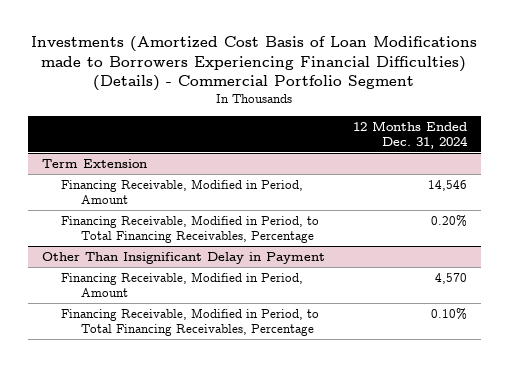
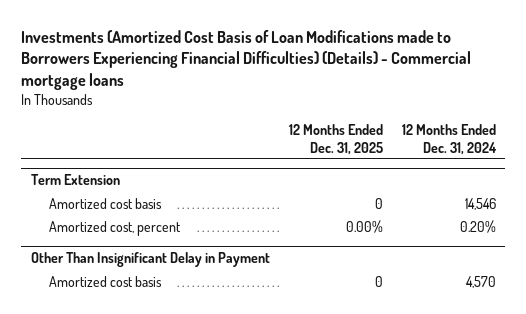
[31,36,478,92] Investments (Amortized Cost Basis of Loan Modifications made to Borrowers Experiencing Financial Difficulties) (Details) - Commercial Portfolio Segment -> [21,29,472,90] Investments (Amortized Cost Basis of Loan Modifications made to Borrowers Experiencing Financial Difficulties) (Details) - Commercial mortgage loans
none -> [288,123,383,155] 12 Months Ended Dec. 31, 2025
[61,178,304,204] Financing Receivable, Modified in Period, Amount -> [49,197,163,209] Amortized cost basis
[61,214,320,243] Financing Receivable, Modified in Period, to Total Financing Receivables, Percentage -> [49,220,182,236] Amortized cost, percent
[61,307,320,336] Financing Receivable, Modified in Period, to Total Financing Receivables, Percentage -> none
[61,271,304,297] Financing Receivable, Modified in Period, Amount -> [49,275,163,287] Amortized cost basis

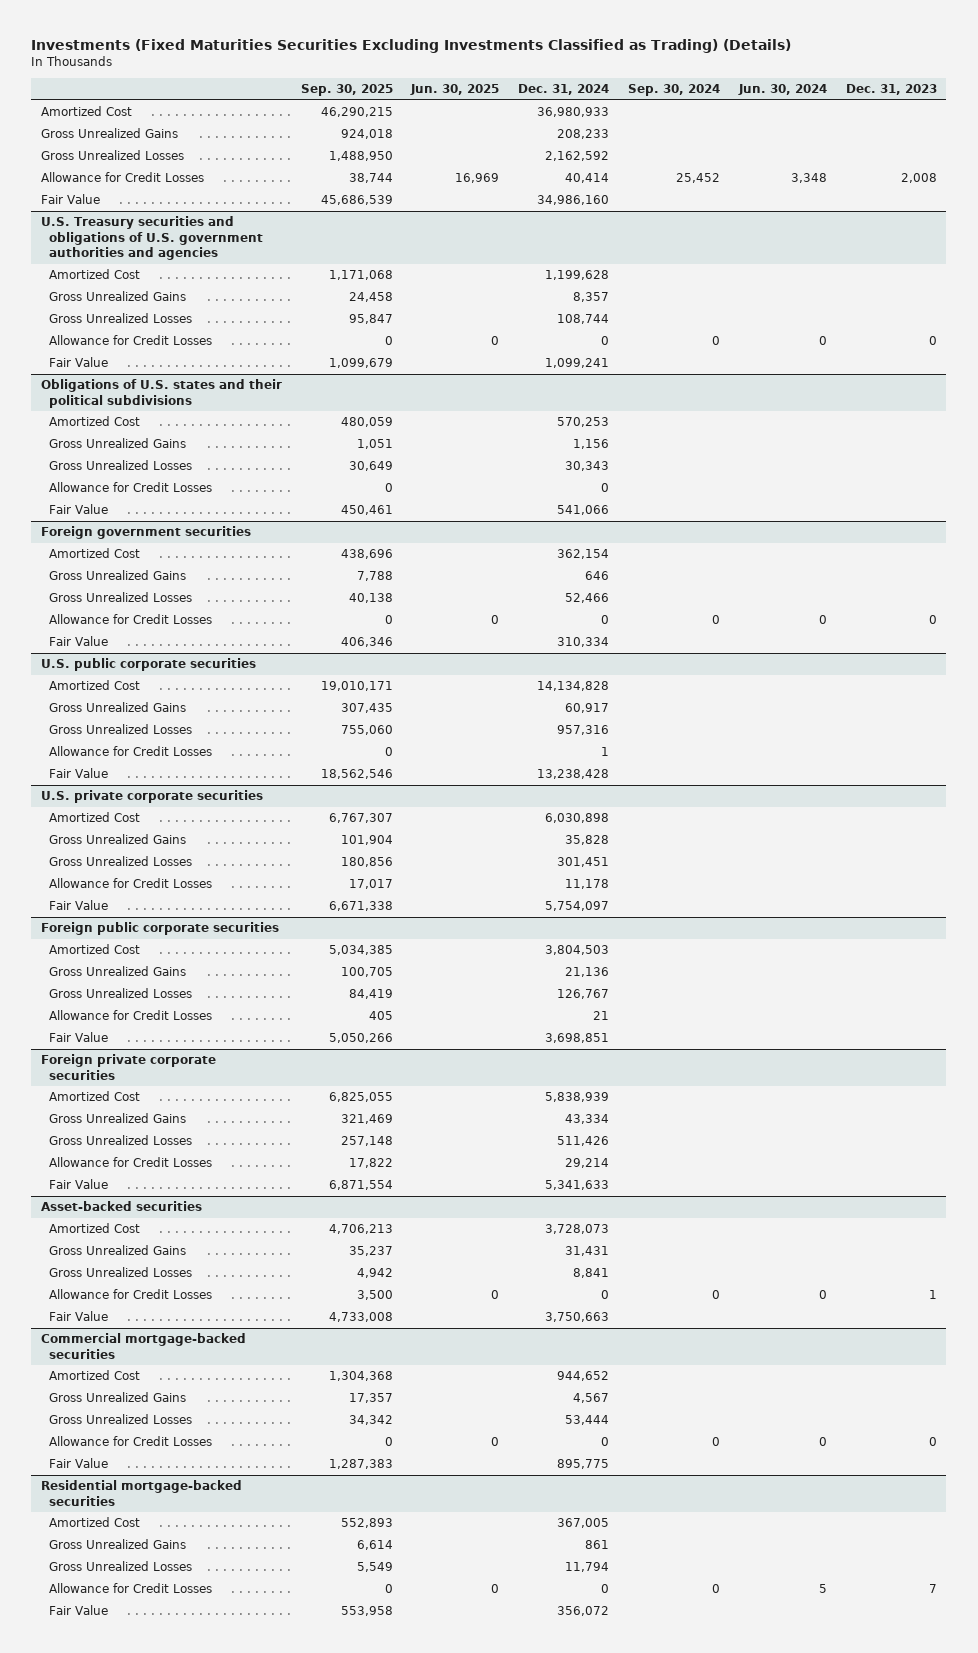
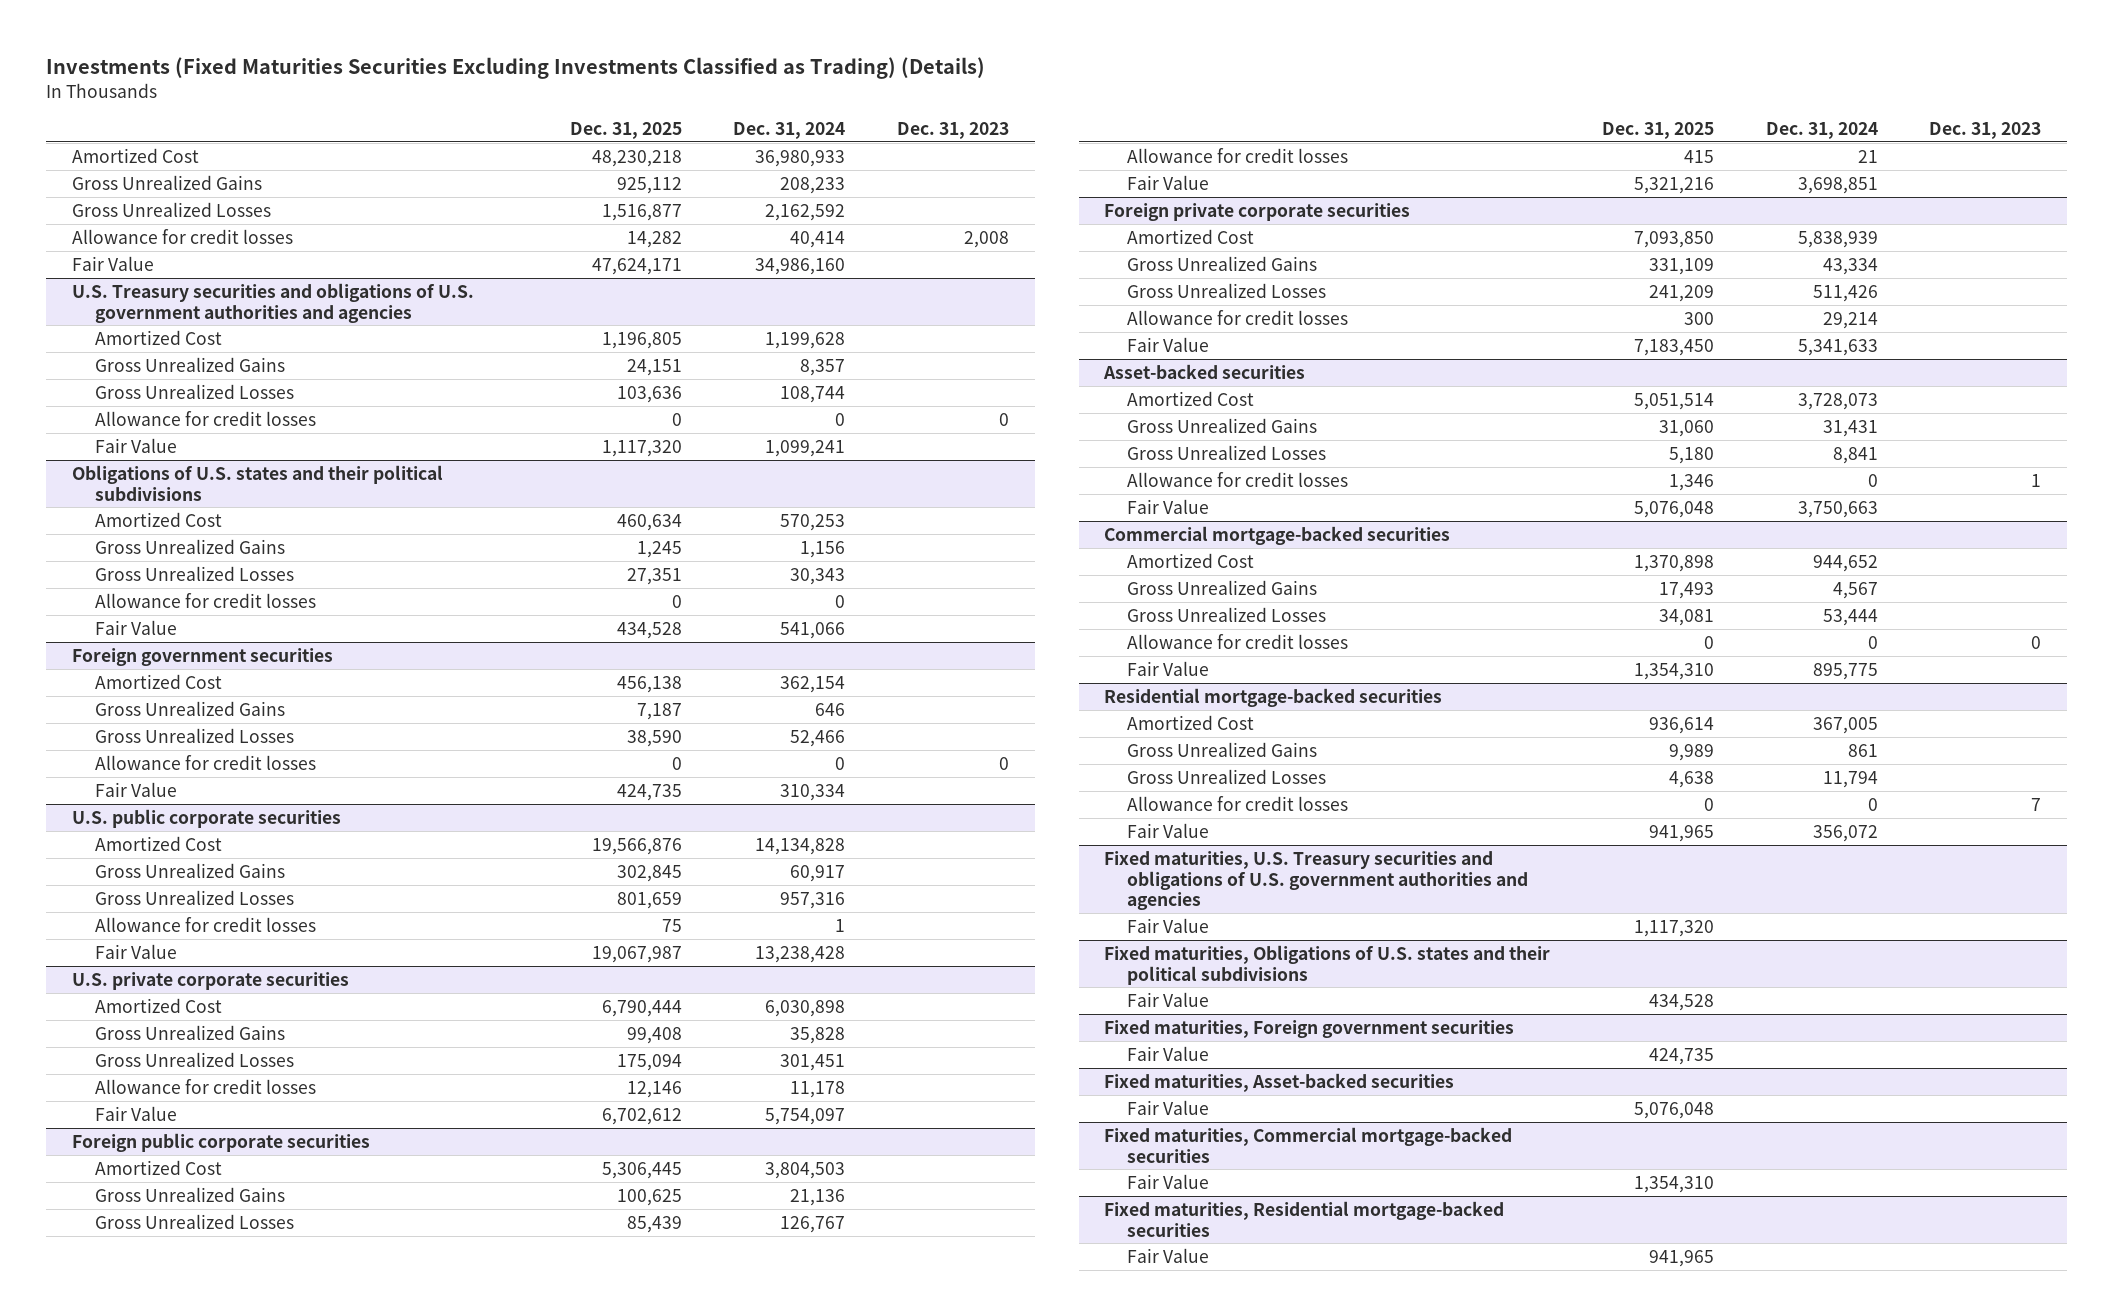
[300,83,393,96] Sep. 30, 2025 -> none
[410,83,500,95] Jun. 30, 2025 -> none
[628,83,721,96] Sep. 30, 2024 -> none
[737,83,827,95] Jun. 30, 2024 -> none
none -> [569,121,682,139] Dec. 31, 2025
[40,172,204,183] Allowance for Credit Losses -> [72,228,294,244] Allowance for credit losses
[49,335,213,346] Allowance for Credit Losses -> [94,410,316,426] Allowance for credit losses
[49,482,213,493] Allowance for Credit Losses -> [94,592,316,608] Allowance for credit losses
[49,614,213,625] Allowance for Credit Losses -> [94,754,316,770] Allowance for credit losses
[49,746,213,757] Allowance for Credit Losses -> [94,916,316,932] Allowance for credit losses
[49,878,213,889] Allowance for Credit Losses -> [94,1078,316,1094] Allowance for credit losses
[49,1010,213,1021] Allowance for Credit Losses -> [1126,147,1348,163] Allowance for credit losses
[49,1157,213,1168] Allowance for Credit Losses -> [1126,309,1348,325] Allowance for credit losses
[49,1289,213,1300] Allowance for Credit Losses -> [1126,471,1348,487] Allowance for credit losses
[49,1436,213,1447] Allowance for Credit Losses -> [1126,633,1348,649] Allowance for credit losses
[49,1583,213,1594] Allowance for Credit Losses -> [1126,795,1348,811] Allowance for credit losses
none -> [1104,850,1528,911] Fixed maturities, U.S. Treasury securities and obligations of U.S. government authorities and agencies
none -> [1126,917,1209,933] Fair Value
none -> [1104,944,1551,985] Fixed maturities, Obligations of U.S. states and their political subdivisions
none -> [1126,991,1209,1007] Fair Value
none -> [1104,1019,1515,1038] Fixed maturities, Foreign government securities
none -> [1126,1045,1209,1061] Fair Value
none -> [1104,1072,1455,1092] Fixed maturities, Asset-backed securities
none -> [1126,1099,1209,1115] Fair Value
none -> [1104,1126,1513,1163] Fixed maturities, Commercial mortgage-backed securities
none -> [1126,1173,1209,1189] Fair Value
none -> [1104,1200,1505,1237] Fixed maturities, Residential mortgage-backed securities
none -> [1126,1247,1209,1263] Fair Value

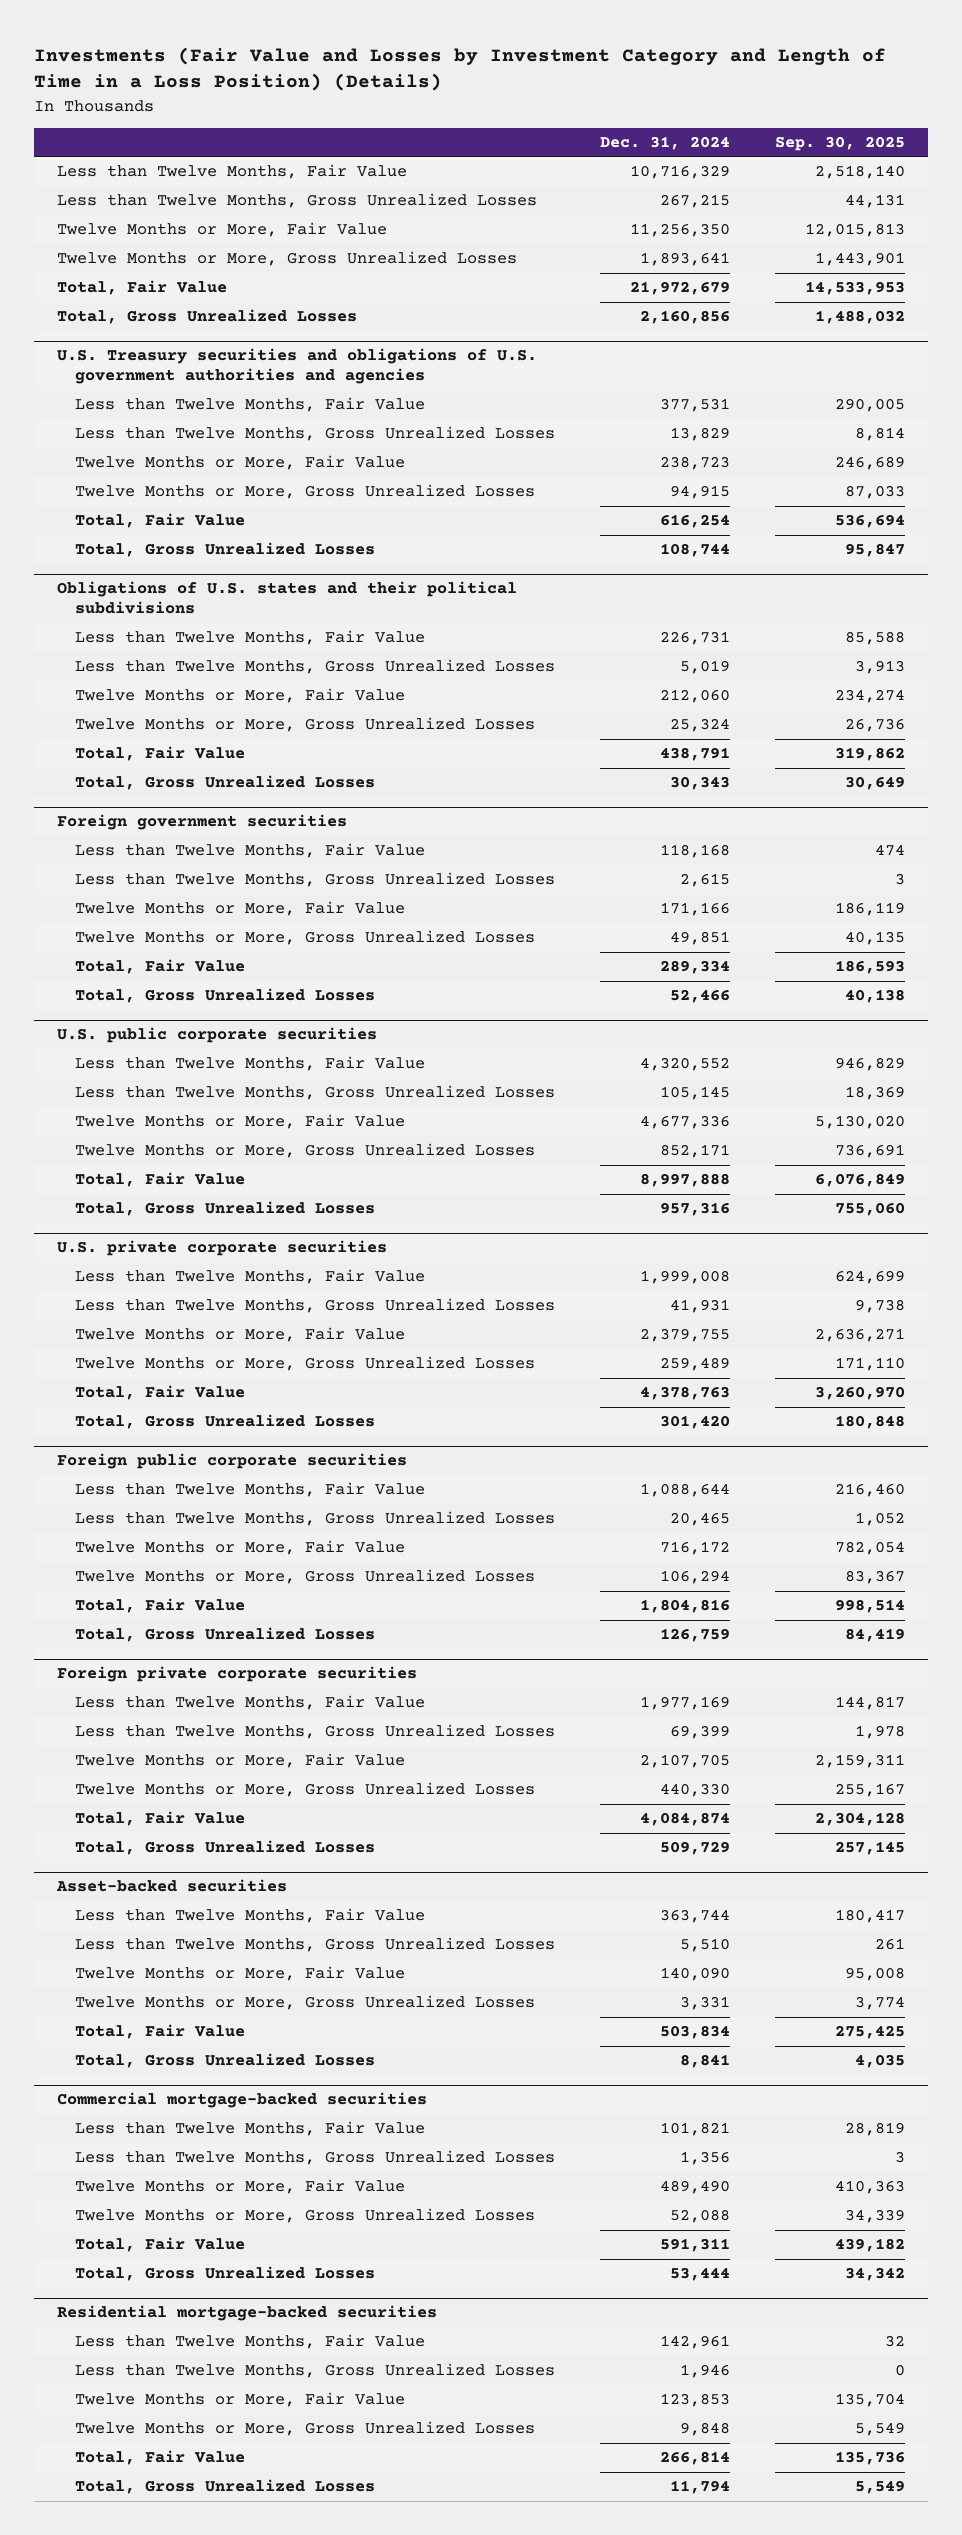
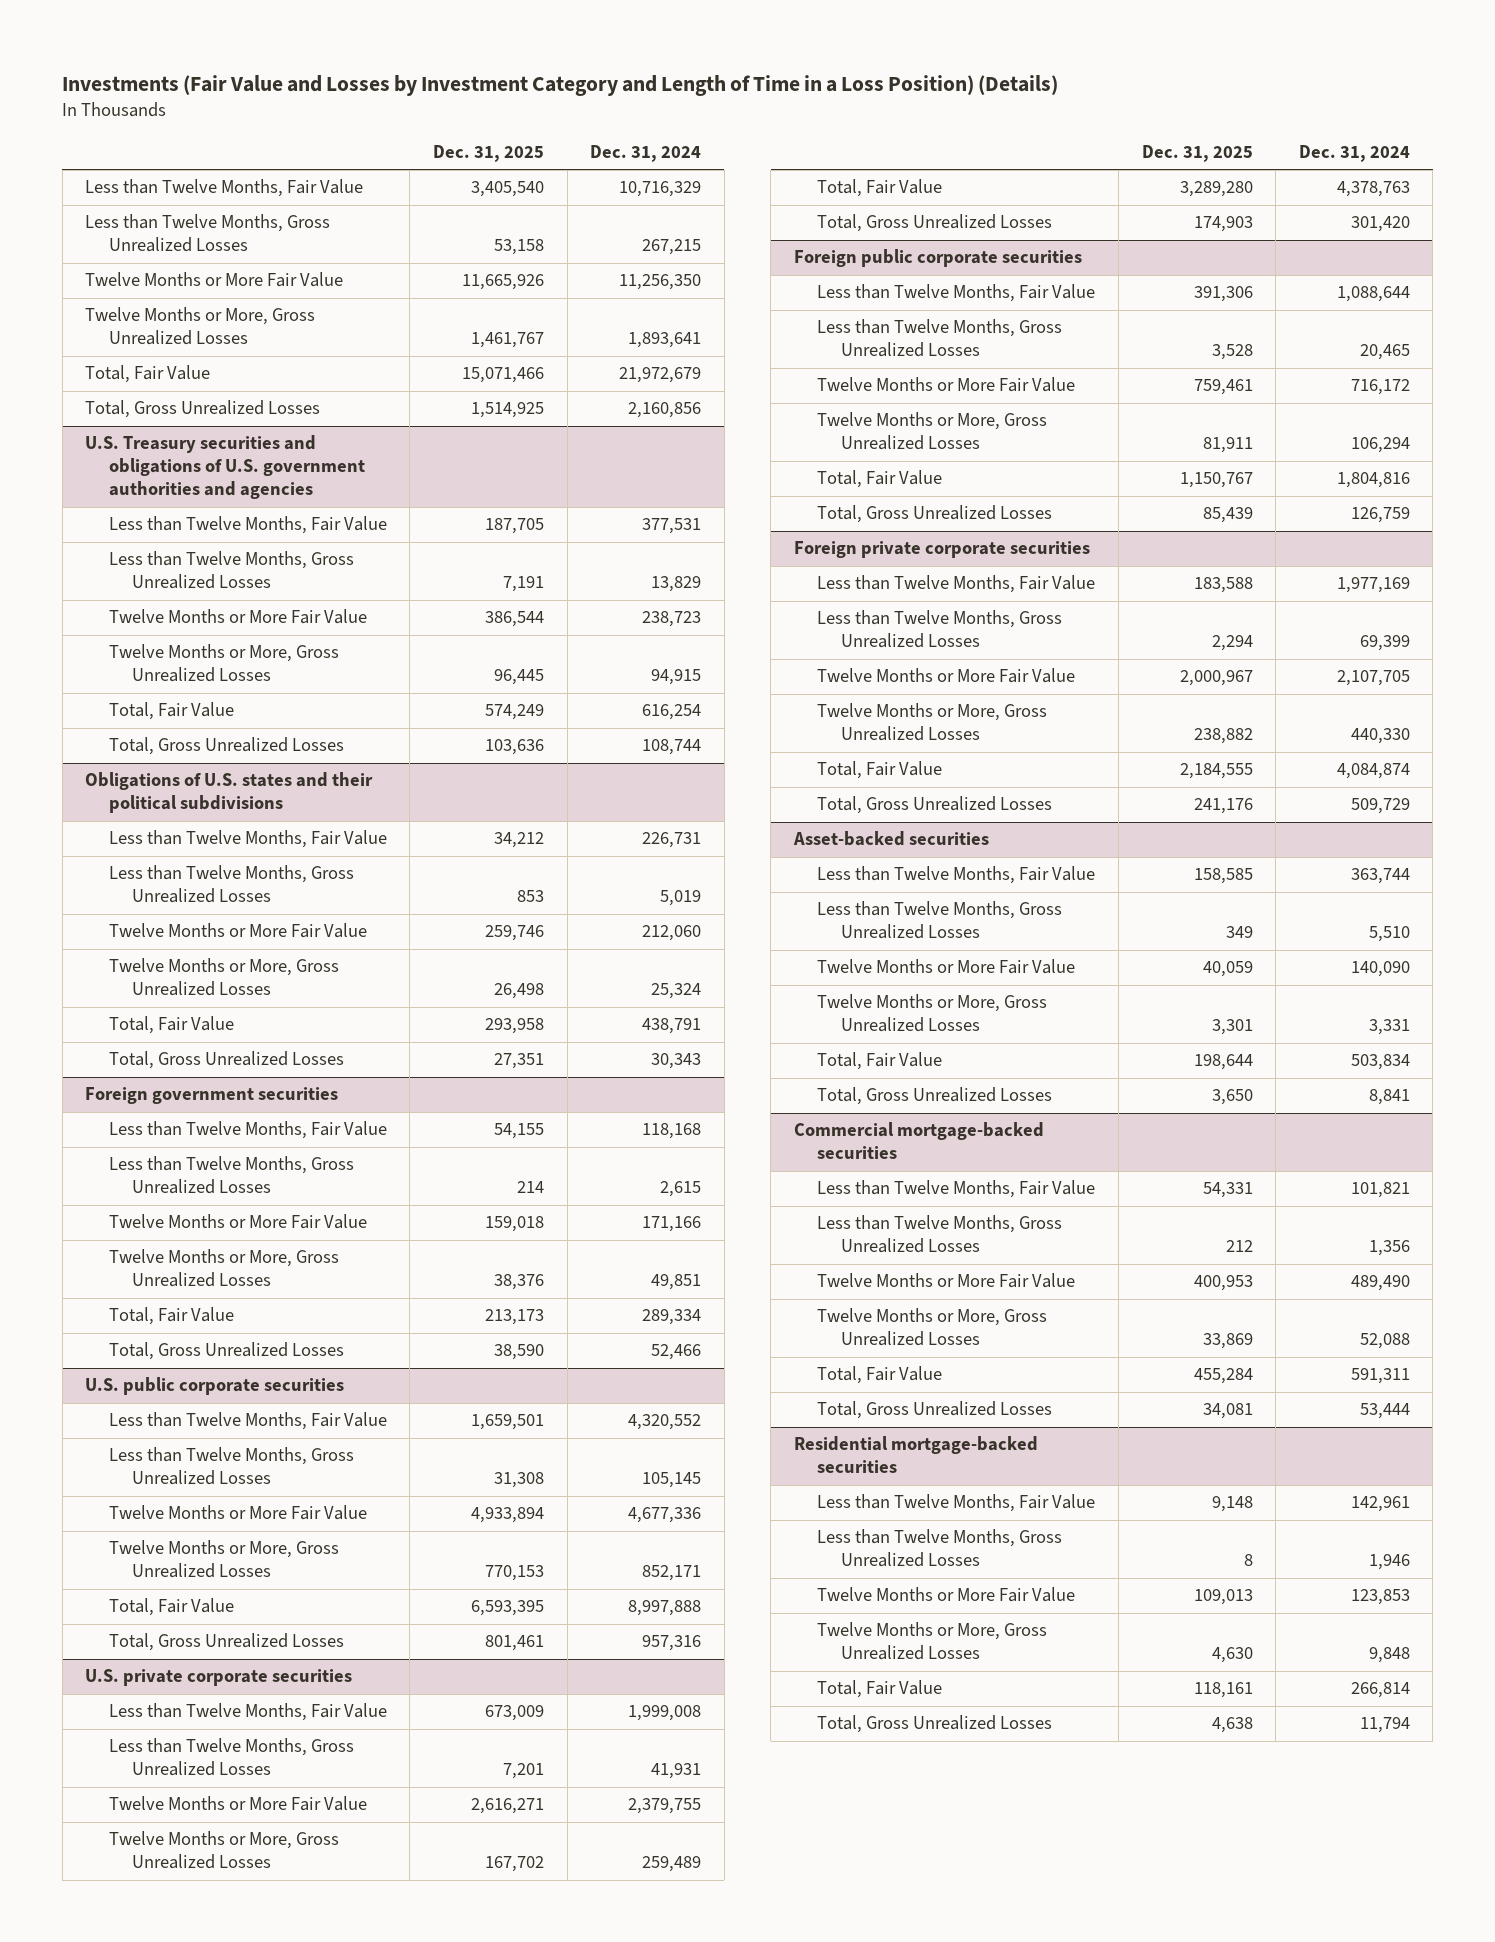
[775,136,906,152] Sep. 30, 2025 -> none
none -> [433,145,545,163] Dec. 31, 2025
[56,222,387,238] Twelve Months or More, Fair Value -> [85,272,344,288] Twelve Months or More Fair Value
[74,455,405,471] Twelve Months or More, Fair Value -> [108,609,367,625] Twelve Months or More Fair Value
[74,688,405,704] Twelve Months or More, Fair Value -> [108,923,367,939] Twelve Months or More Fair Value
[74,901,405,917] Twelve Months or More, Fair Value -> [108,1214,367,1230] Twelve Months or More Fair Value
[74,1114,405,1130] Twelve Months or More, Fair Value -> [108,1505,367,1521] Twelve Months or More Fair Value
[74,1327,405,1343] Twelve Months or More, Fair Value -> [108,1796,367,1812] Twelve Months or More Fair Value
[74,1540,405,1556] Twelve Months or More, Fair Value -> [817,377,1076,393] Twelve Months or More Fair Value
[74,1753,405,1769] Twelve Months or More, Fair Value -> [817,668,1076,684] Twelve Months or More Fair Value
[74,1966,405,1982] Twelve Months or More, Fair Value -> [817,959,1076,975] Twelve Months or More Fair Value
[74,2179,405,2195] Twelve Months or More, Fair Value -> [817,1273,1076,1289] Twelve Months or More Fair Value
[74,2392,405,2408] Twelve Months or More, Fair Value -> [817,1587,1076,1603] Twelve Months or More Fair Value

